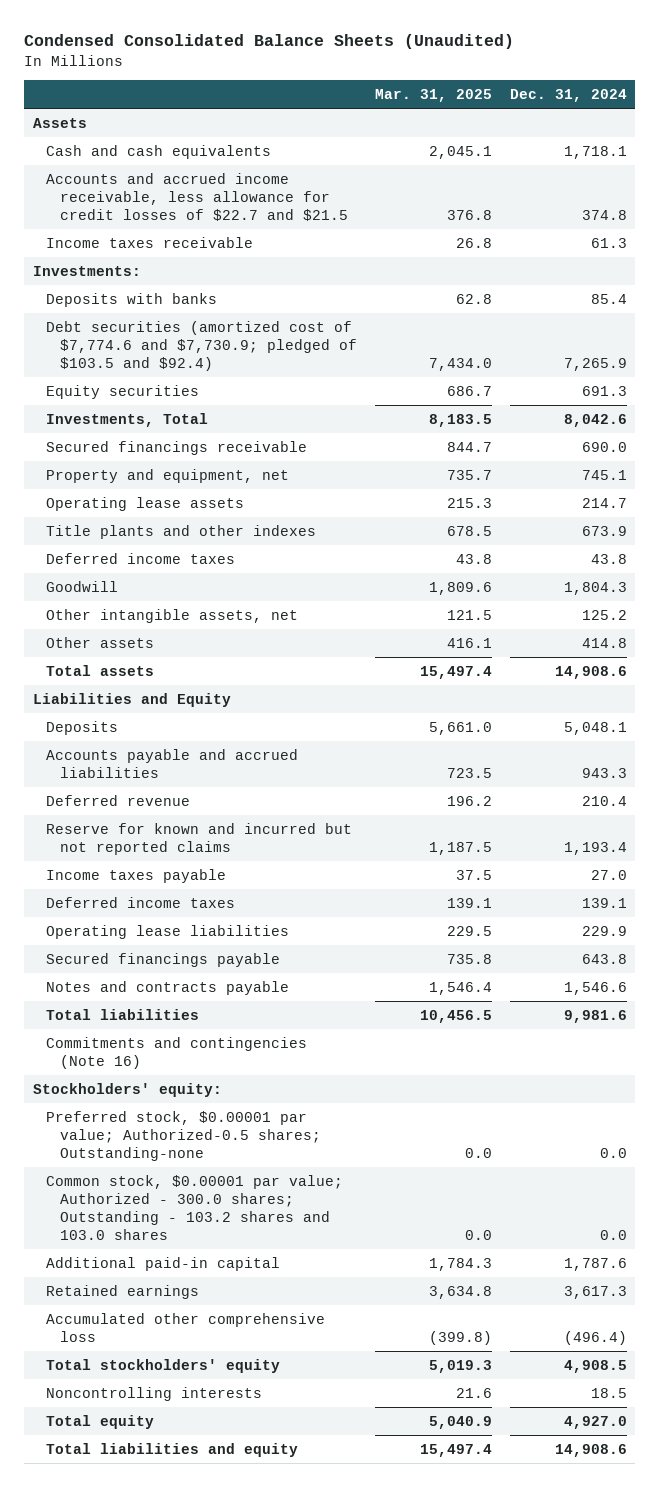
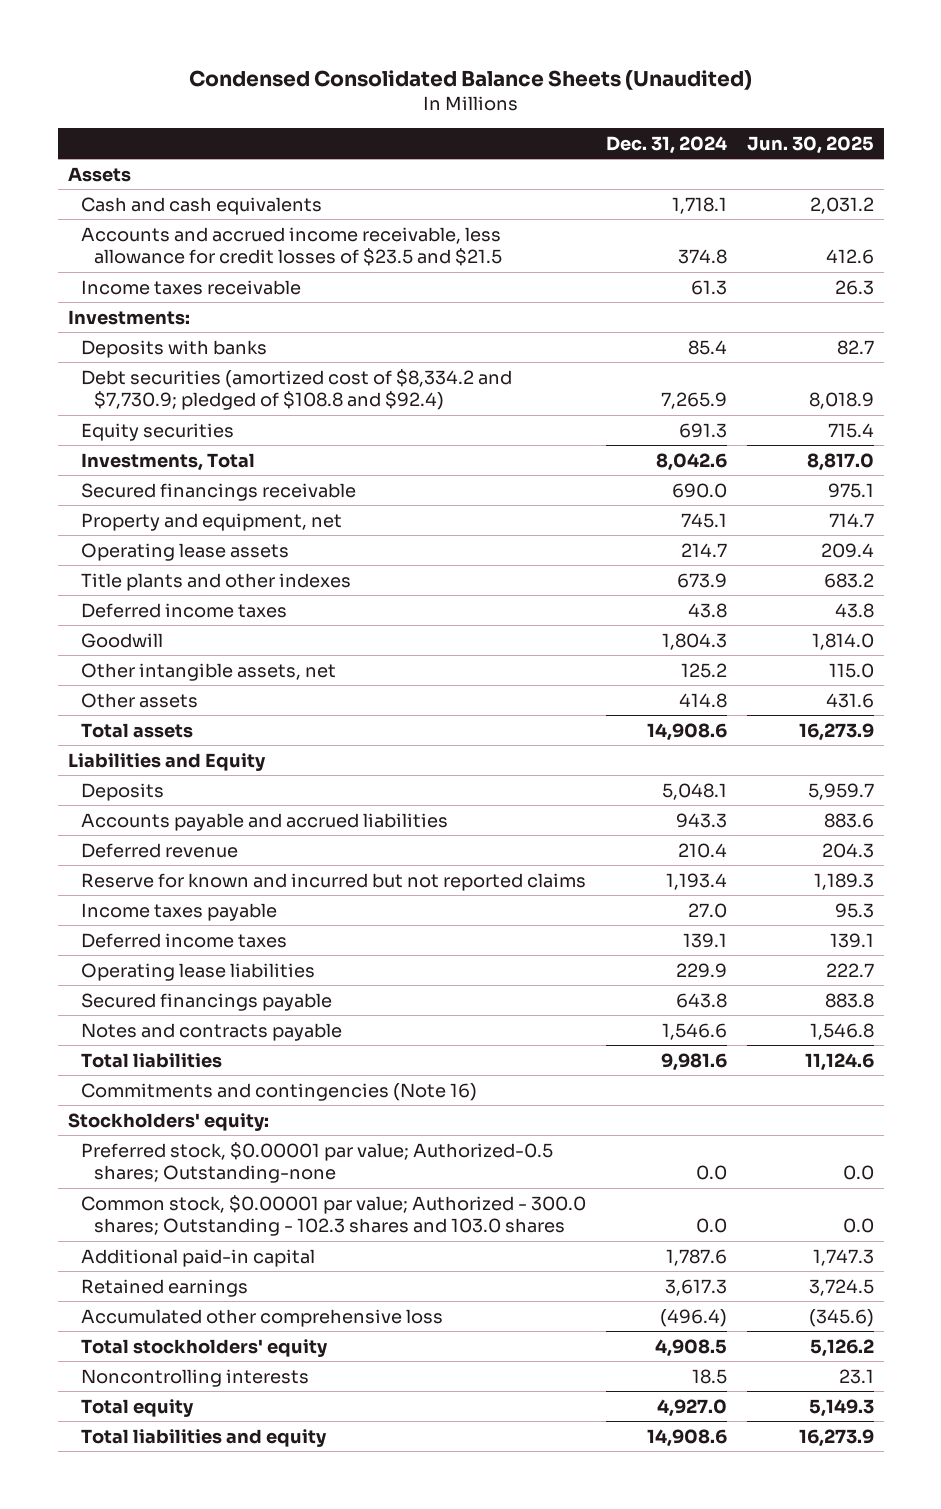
[374,88,492,102] Mar. 31, 2025 -> none
none -> [746,135,874,154] Jun. 30, 2025
[46,172,348,221] Accounts and accrued income receivable, less allowance for credit losses of $22.7 and $21.5 -> [80,226,503,267] Accounts and accrued income receivable, less allowance for credit losses of $23.5 and $21.5
[46,320,357,371] Debt securities (amortized cost of $7,774.6 and $7,730.9; pledged of $103.5 and $92.4) -> [80,368,512,411] Debt securities (amortized cost of $8,334.2 and $7,730.9; pledged of $108.8 and $92.4)
[46,1174,344,1240] Common stock, $0.00001 par value; Authorized - 300.0 shares; Outstanding - 103.2 shares and 103.0 shares -> [80,1194,586,1237] Common stock, $0.00001 par value; Authorized - 300.0 shares; Outstanding - 102.3 shares and 103.0 shares

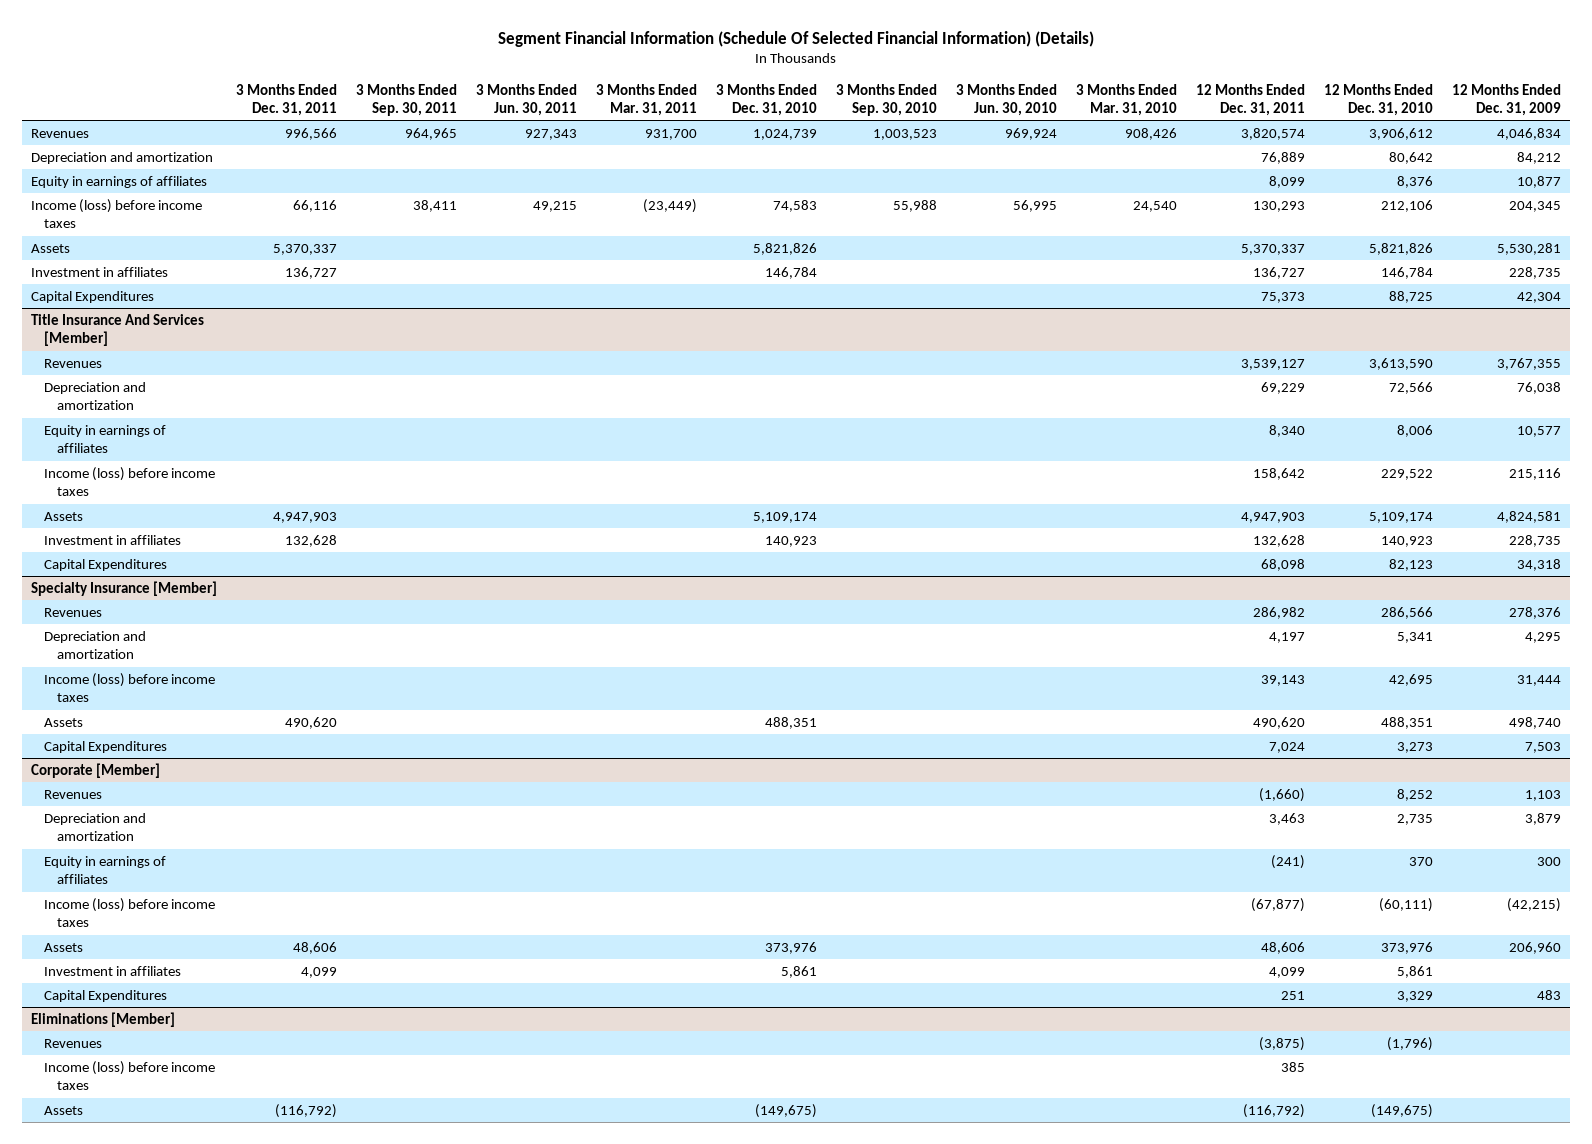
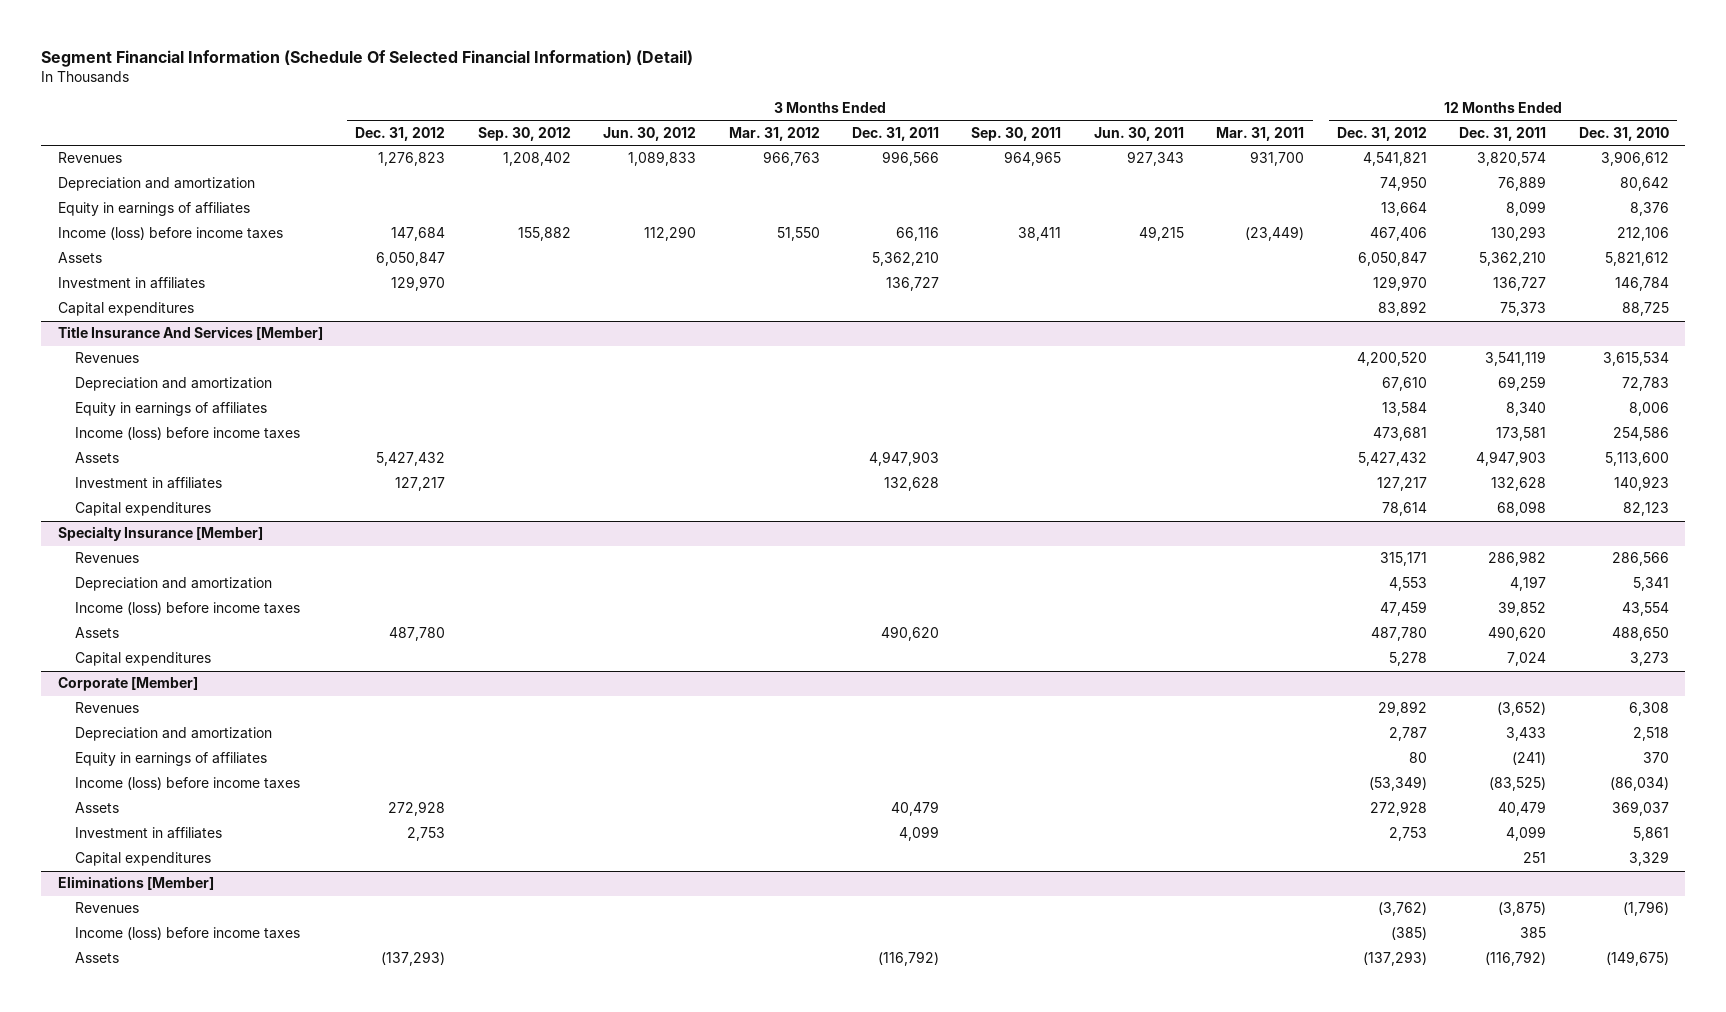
[497,31,1094,48] Segment Financial Information (Schedule Of Selected Financial Information) (Details) -> [41,50,694,68] Segment Financial Information (Schedule Of Selected Financial Information) (Detail)
[715,83,817,117] 3 Months Ended Dec. 31, 2010 -> none
[835,83,937,117] 3 Months Ended Sep. 30, 2010 -> none
[955,83,1057,117] 3 Months Ended Jun. 30, 2010 -> none
[1075,83,1177,117] 3 Months Ended Mar. 31, 2010 -> none
[1451,83,1561,117] 12 Months Ended Dec. 31, 2009 -> none
none -> [355,126,446,141] Dec. 31, 2012
none -> [477,126,571,141] Sep. 30, 2012
none -> [603,126,697,141] Jun. 30, 2012
none -> [728,126,820,141] Mar. 31, 2012
none -> [1336,126,1427,141] Dec. 31, 2012
[273,243,338,255] 5,370,337 -> [872,252,940,267] 5,362,210
[1240,243,1305,255] 5,370,337 -> [1479,252,1547,267] 5,362,210
[1368,242,1433,255] 5,821,826 -> [1604,252,1669,267] 5,821,612
[31,290,155,303] Capital Expenditures -> [57,302,194,317] Capital expenditures
[1240,358,1305,370] 3,539,127 -> [1485,351,1547,367] 3,541,119
[1368,357,1433,370] 3,613,590 -> [1602,352,1669,367] 3,615,534
[1260,381,1305,394] 69,229 -> [1498,376,1547,392] 69,259
[1388,381,1433,394] 72,566 -> [1621,377,1669,392] 72,783
[1252,467,1305,480] 158,642 -> [1496,427,1547,442] 173,581
[1380,468,1433,480] 229,522 -> [1612,427,1669,442] 254,586
[1368,511,1433,523] 5,109,174 -> [1604,452,1669,467] 5,113,600
[43,558,167,571] Capital Expenditures -> [74,502,211,517] Capital expenditures
[1260,674,1305,686] 39,143 -> [1498,601,1547,617] 39,852
[1388,673,1433,686] 42,695 -> [1621,602,1669,617] 43,554
[1380,716,1433,729] 488,351 -> [1611,627,1669,642] 488,650
[43,740,167,753] Capital Expenditures -> [74,652,211,667] Capital expenditures
[1258,787,1305,802] (1,660) -> [1497,702,1547,717] (3,652)
[1396,788,1433,801] 8,252 -> [1628,702,1669,717] 6,308
[1268,812,1305,825] 3,463 -> [1506,727,1547,742] 3,433
[1396,813,1433,825] 2,735 -> [1632,727,1669,742] 2,518
[1250,897,1305,912] (67,877) -> [1489,777,1547,792] (83,525)
[1378,897,1433,912] (60,111) -> [1609,777,1669,792] (86,034)
[293,941,338,954] 48,606 -> [891,801,940,817] 40,479
[1260,941,1305,954] 48,606 -> [1498,801,1547,817] 40,479
[1380,941,1433,954] 373,976 -> [1611,801,1669,817] 369,037
[43,989,167,1002] Capital Expenditures -> [74,852,211,867] Capital expenditures

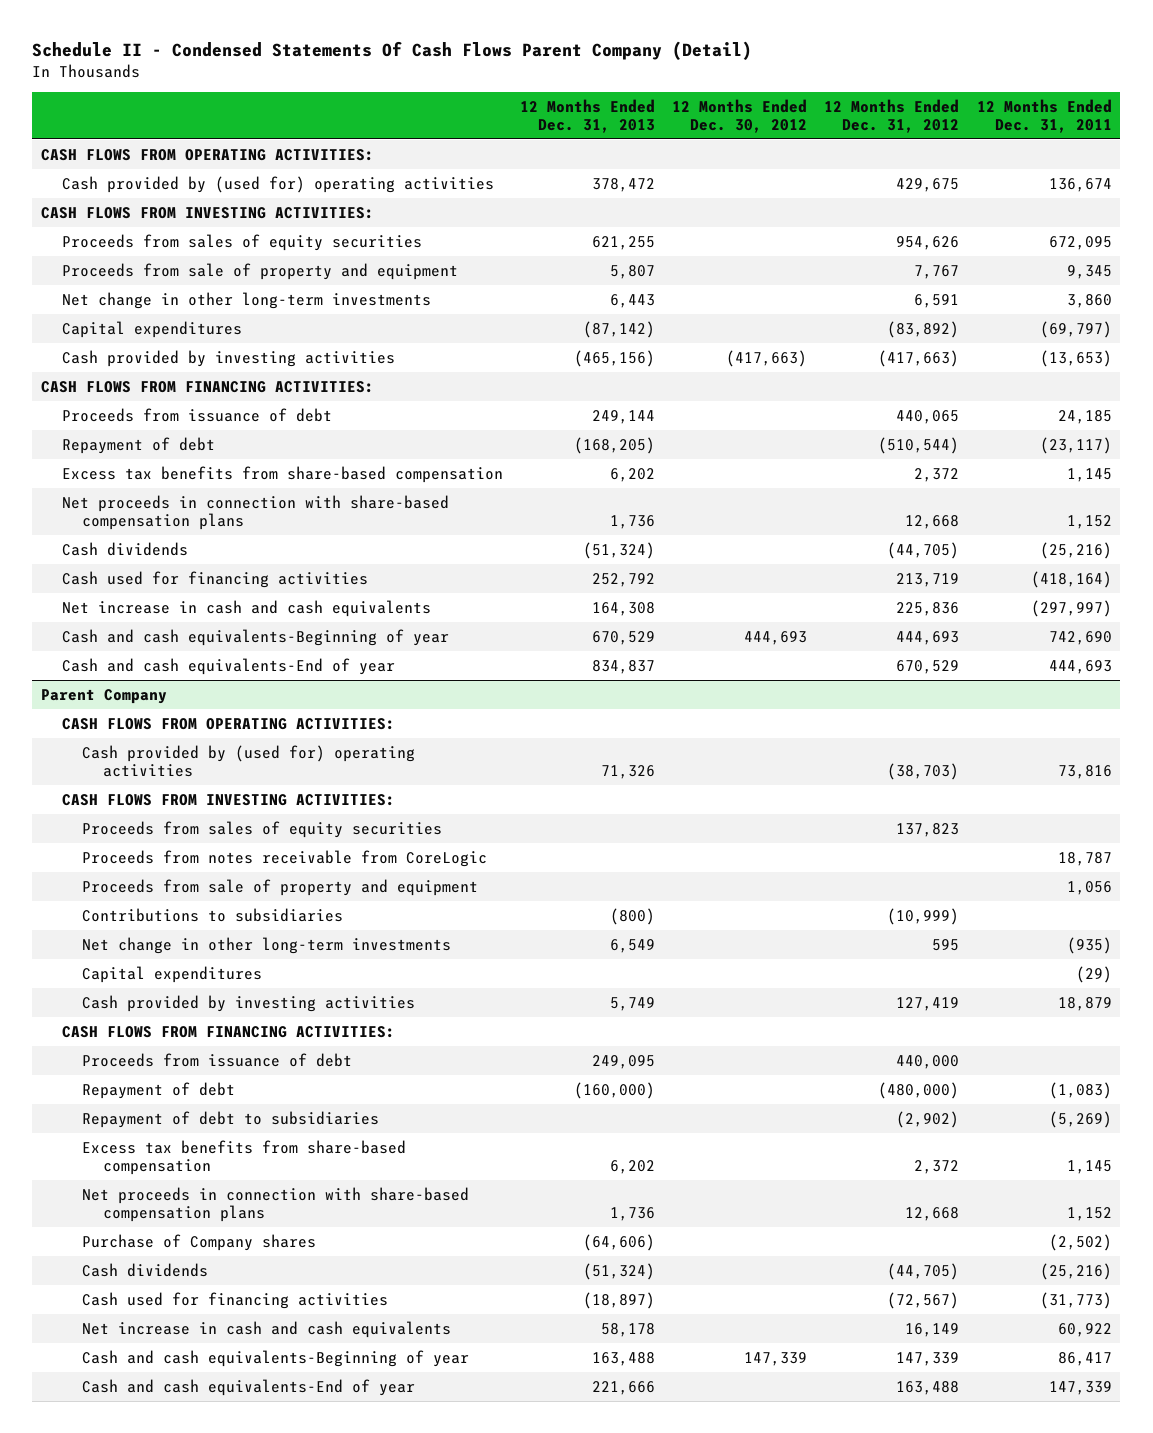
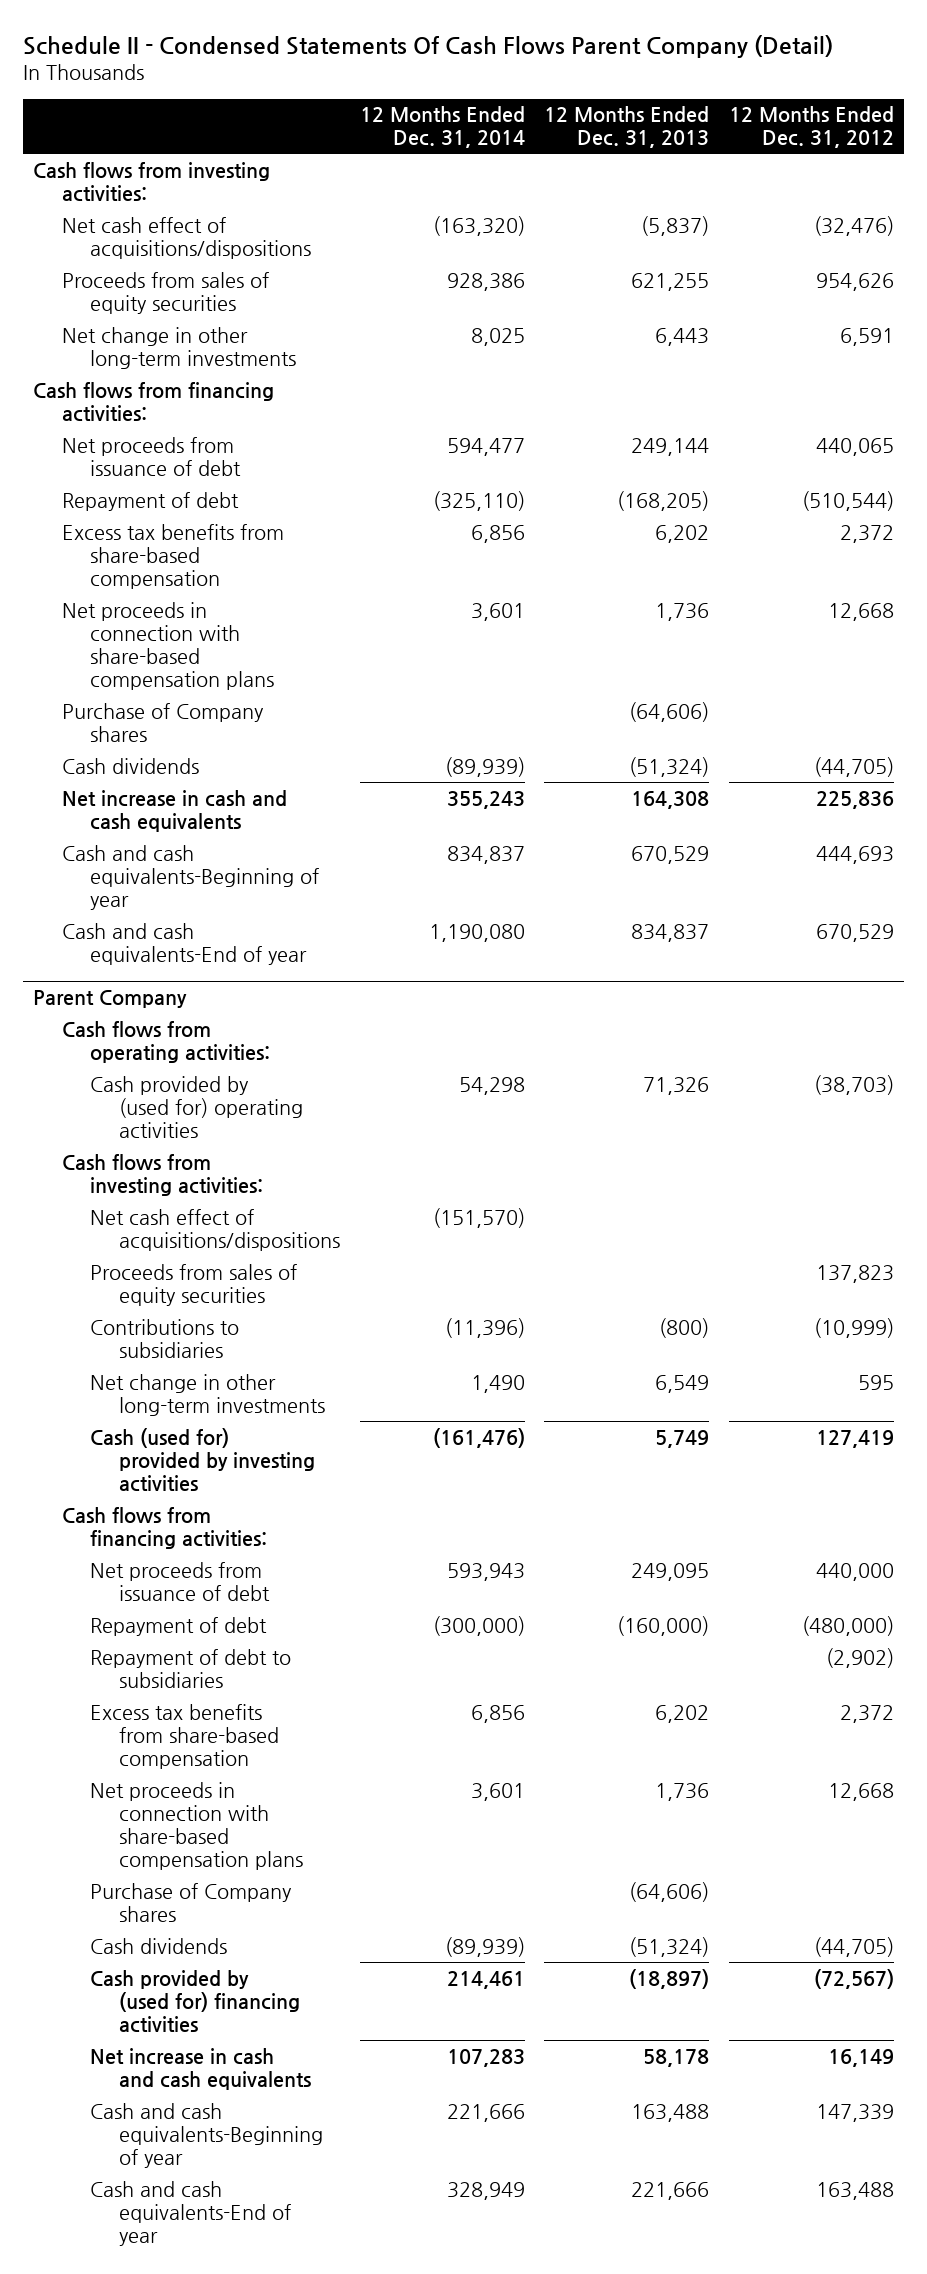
[672,98,808,133] 12 Months Ended Dec. 30, 2012 -> none
[976,98,1112,133] 12 Months Ended Dec. 31, 2011 -> none
none -> [359,106,525,149] 12 Months Ended Dec. 31, 2014
[41,148,375,161] CASH FLOWS FROM OPERATING ACTIVITIES: -> none
[61,175,494,193] Cash provided by (used for) operating activities -> none
[41,206,375,219] CASH FLOWS FROM INVESTING ACTIVITIES: -> [33,161,271,202] Cash flows from investing activities:
none -> [61,216,312,259] Net cash effect of acquisitions/dispositions
[61,262,458,280] Proceeds from sale of property and equipment -> none
[61,320,242,338] Capital expenditures -> none
[61,349,395,367] Cash provided by investing activities -> none
[41,380,375,393] CASH FLOWS FROM FINANCING ACTIVITIES: -> [33,381,275,422] Cash flows from financing activities:
[61,407,332,422] Proceeds from issuance of debt -> [61,436,242,476] Net proceeds from issuance of debt
none -> [61,702,264,742] Purchase of Company shares
[61,570,368,588] Cash used for financing activities -> none
[61,717,395,730] CASH FLOWS FROM OPERATING ACTIVITIES: -> [61,1020,271,1063] Cash flows from operating activities:
[61,793,395,806] CASH FLOWS FROM INVESTING ACTIVITIES: -> [61,1153,264,1196] Cash flows from investing activities:
none -> [90,1208,341,1251] Net cash effect of acquisitions/dispositions
[82,849,488,867] Proceeds from notes receivable from CoreLogic -> none
[82,878,479,896] Proceeds from sale of property and equipment -> none
[82,965,263,983] Capital expenditures -> none
[82,994,416,1012] Cash provided by investing activities -> [90,1427,316,1492] Cash (used for) provided by investing activities
[61,1025,395,1038] CASH FLOWS FROM FINANCING ACTIVITIES: -> [61,1506,268,1549] Cash flows from financing activities:
[82,1052,353,1067] Proceeds from issuance of debt -> [90,1561,271,1601] Net proceeds from issuance of debt
[82,1291,389,1309] Cash used for financing activities -> [90,1969,301,2033] Cash provided by (used for) financing activities

